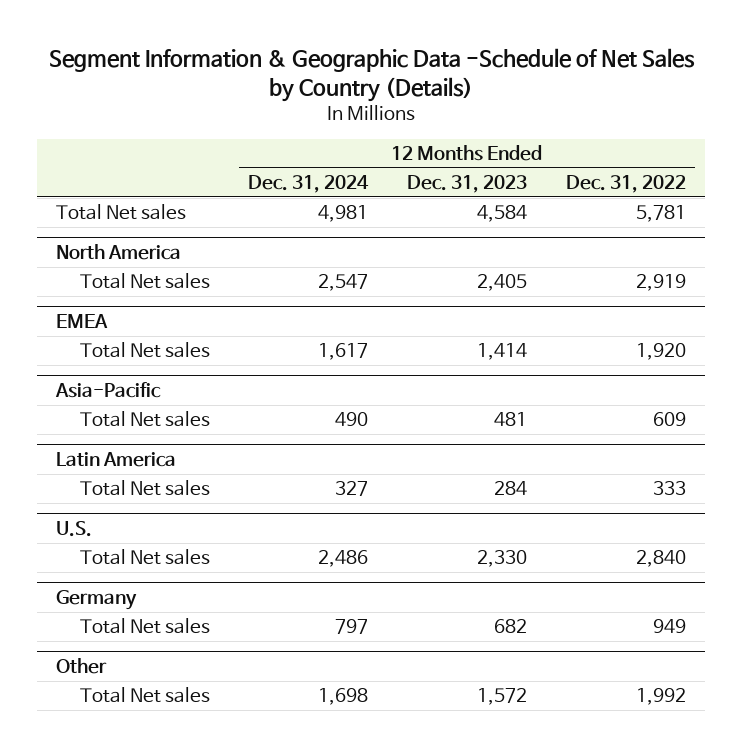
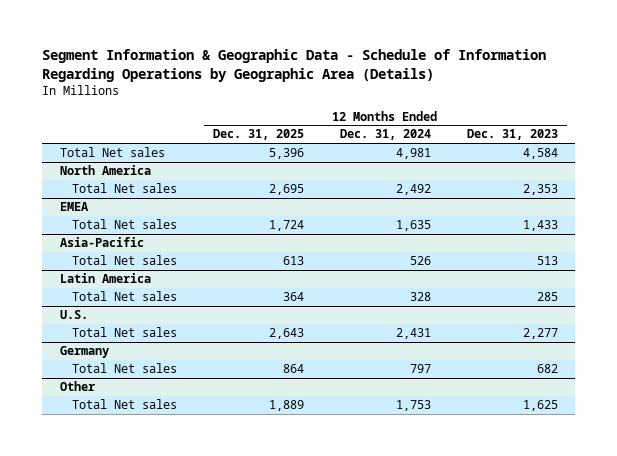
[49,48,696,102] Segment Information & Geographic Data -Schedule of Net Sales by Country (Details) -> [41,49,546,83] Segment Information & Geographic Data - Schedule of Information Regarding Operations by Geographic Area (Details)
[565,175,686,194] Dec. 31, 2022 -> none
none -> [213,129,305,141] Dec. 31, 2025
[318,274,369,292] 2,547 -> [395,184,431,196] 2,492
[477,274,528,292] 2,405 -> [522,184,558,196] 2,353
[318,343,369,361] 1,617 -> [395,220,431,232] 1,635
[477,343,528,361] 1,414 -> [522,220,558,232] 1,433
[335,412,369,427] 490 -> [409,256,431,266] 526
[494,412,528,427] 481 -> [536,256,558,266] 513
[335,481,369,497] 327 -> [409,292,431,302] 328
[494,481,528,496] 284 -> [536,292,558,302] 285
[318,550,369,568] 2,486 -> [395,328,431,340] 2,431
[477,550,528,568] 2,330 -> [522,328,558,340] 2,277
[318,688,369,706] 1,698 -> [395,400,431,412] 1,753
[477,688,528,706] 1,572 -> [522,400,558,412] 1,625

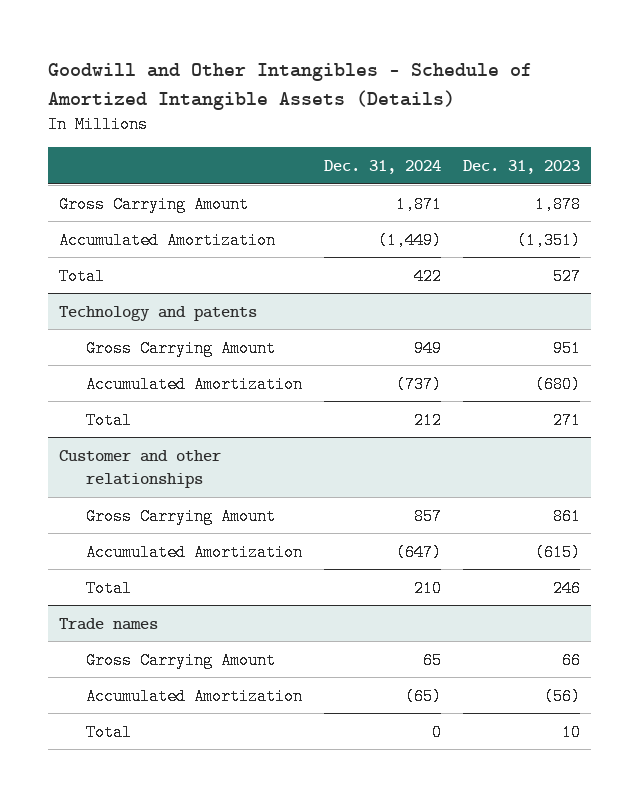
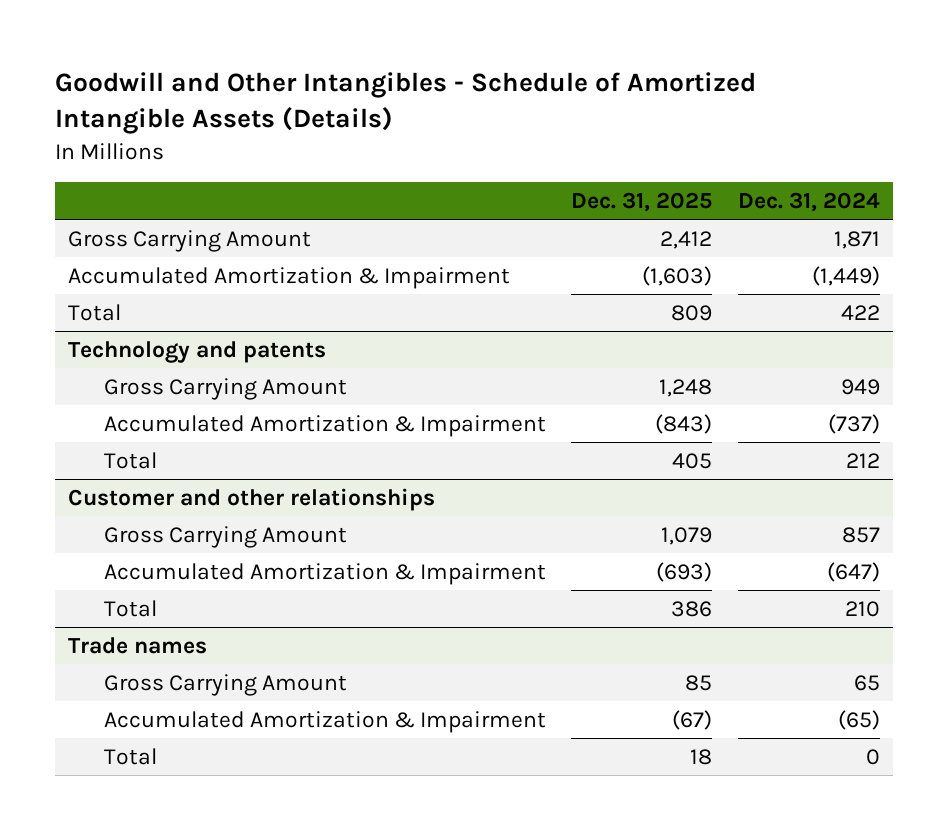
[462,159,580,174] Dec. 31, 2023 -> none
none -> [571,191,713,212] Dec. 31, 2025
[59,231,277,249] Accumulated Amortization -> [68,266,511,289] Accumulated Amortization & Impairment
[86,375,304,393] Accumulated Amortization -> [103,414,546,437] Accumulated Amortization & Impairment
[86,543,304,561] Accumulated Amortization -> [103,562,546,585] Accumulated Amortization & Impairment
[86,687,304,705] Accumulated Amortization -> [103,710,546,733] Accumulated Amortization & Impairment

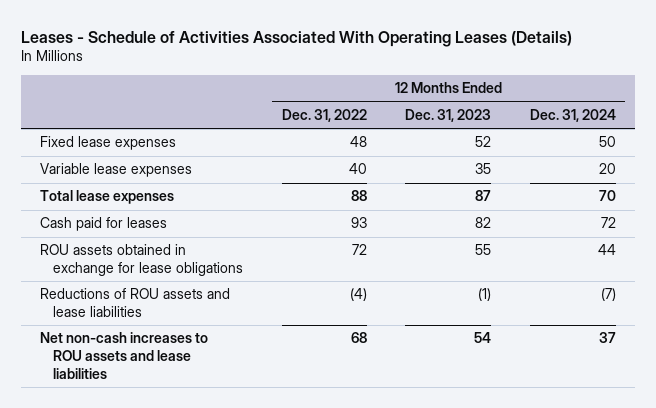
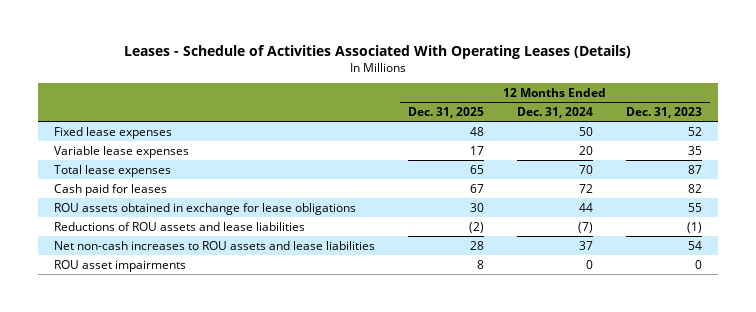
[281,108,367,122] Dec. 31, 2022 -> none
none -> [408,106,485,118] Dec. 31, 2025
none -> [54,259,187,272] ROU asset impairments

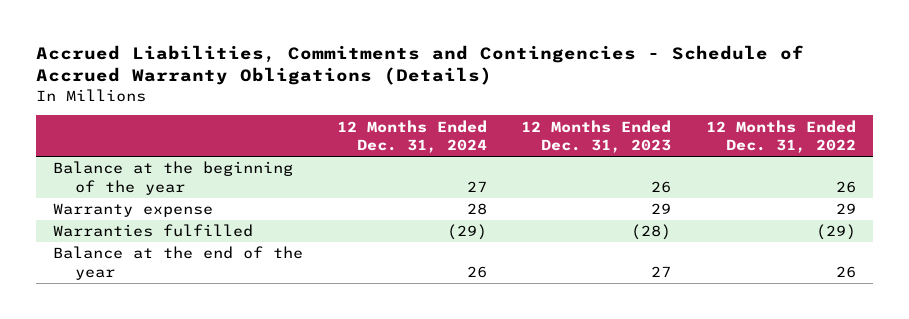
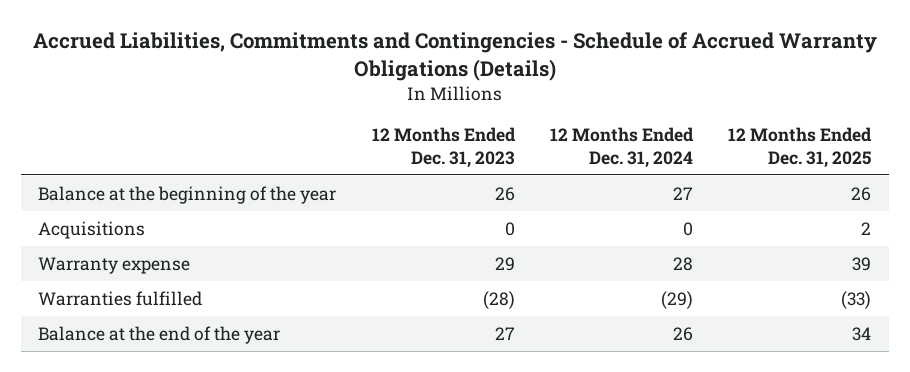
[705,119,856,154] 12 Months Ended Dec. 31, 2022 -> none
none -> [728,127,873,168] 12 Months Ended Dec. 31, 2025
none -> [38,220,146,239] Acquisitions

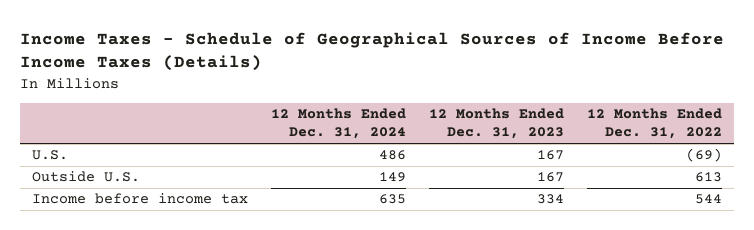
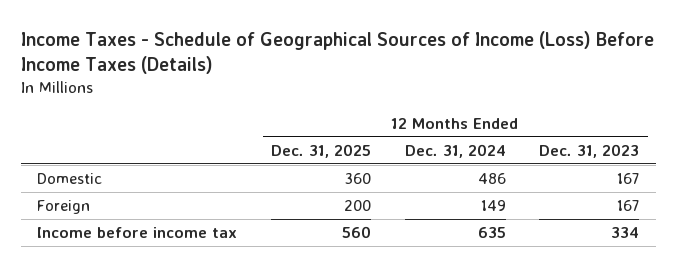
[19,31,724,72] Income Taxes - Schedule of Geographical Sources of Income Before Income Taxes (Details) -> [20,30,654,75] Income Taxes - Schedule of Geographical Sources of Income (Loss) Before Income Taxes (Details)
[587,108,723,140] 12 Months Ended Dec. 31, 2022 -> none
none -> [271,143,372,158] Dec. 31, 2025
[31,150,68,161] U.S. -> [37,173,103,185] Domestic
[31,171,140,183] Outside U.S. -> [37,200,91,215] Foreign

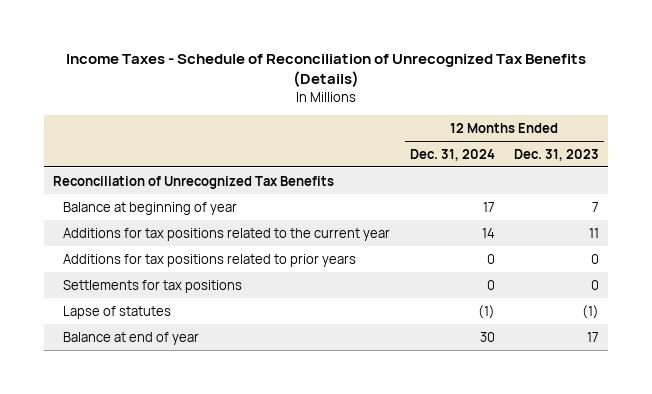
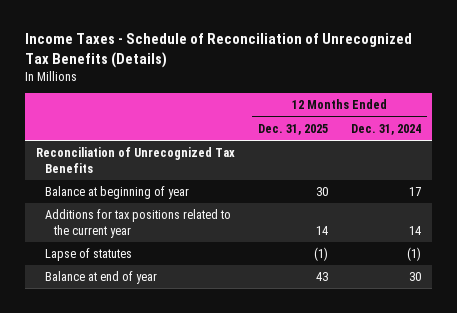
[513,148,599,161] Dec. 31, 2023 -> none
none -> [258,123,329,135] Dec. 31, 2025
[63,253,357,267] Additions for tax positions related to prior years -> none
[63,279,243,293] Settlements for tax positions -> none

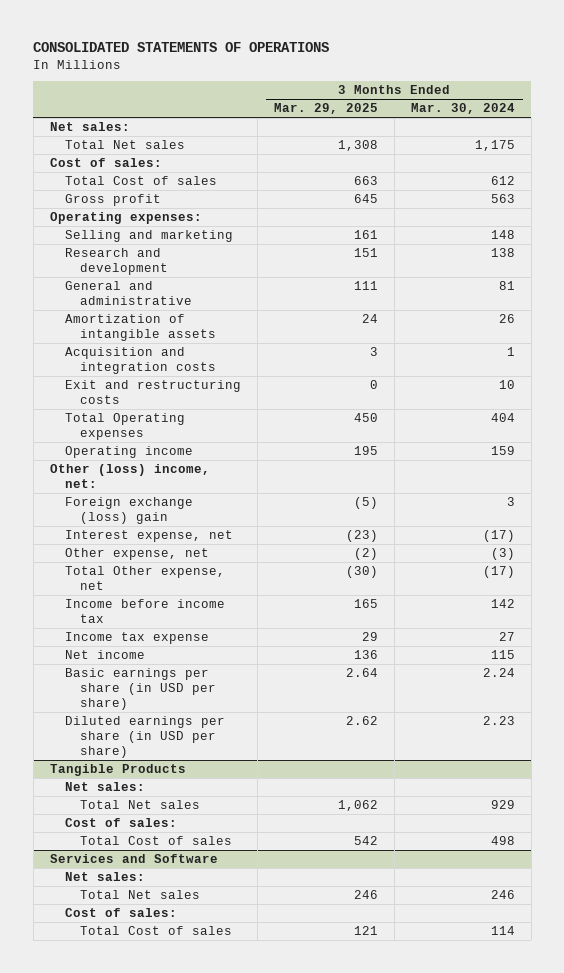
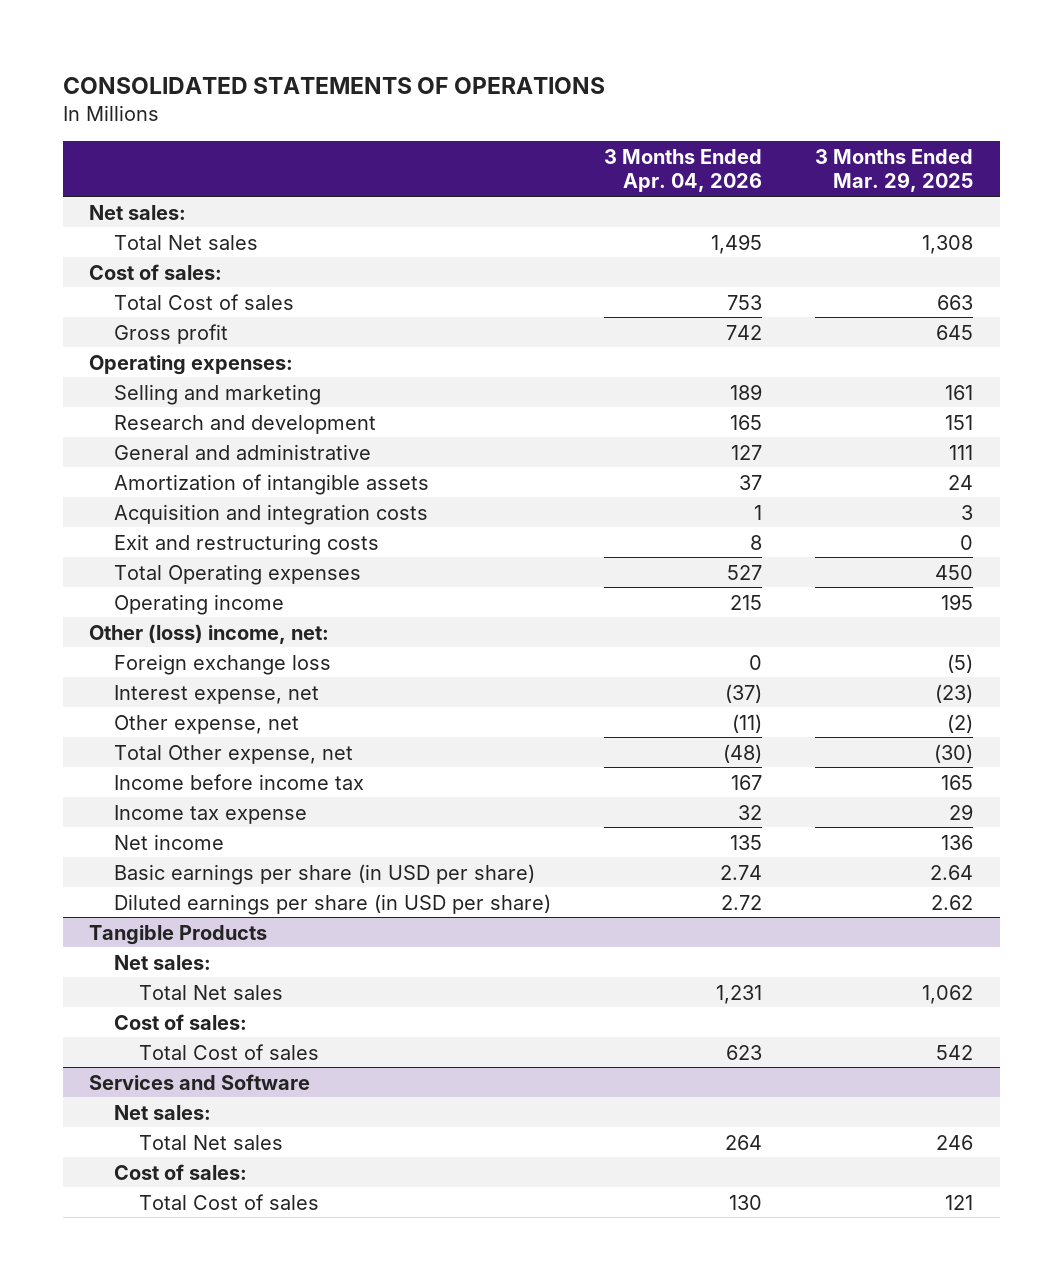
[410,103,515,115] Mar. 30, 2024 -> none
none -> [604,148,763,193] 3 Months Ended Apr. 04, 2026
[65,497,194,524] Foreign exchange (loss) gain -> [114,653,332,675] Foreign exchange loss

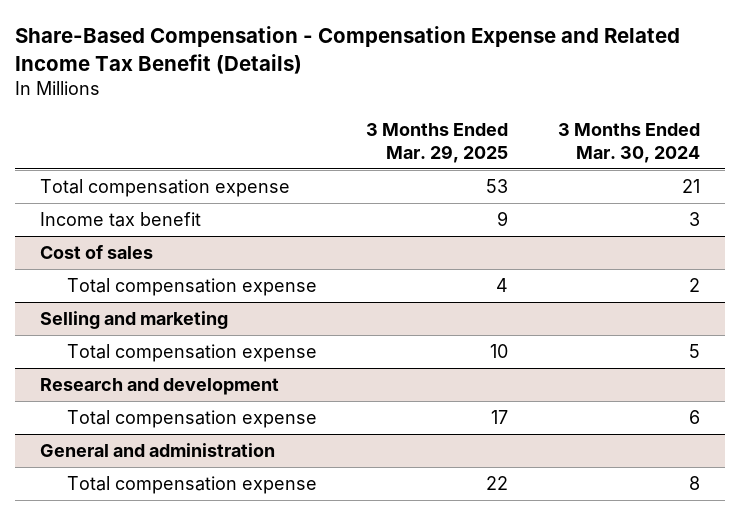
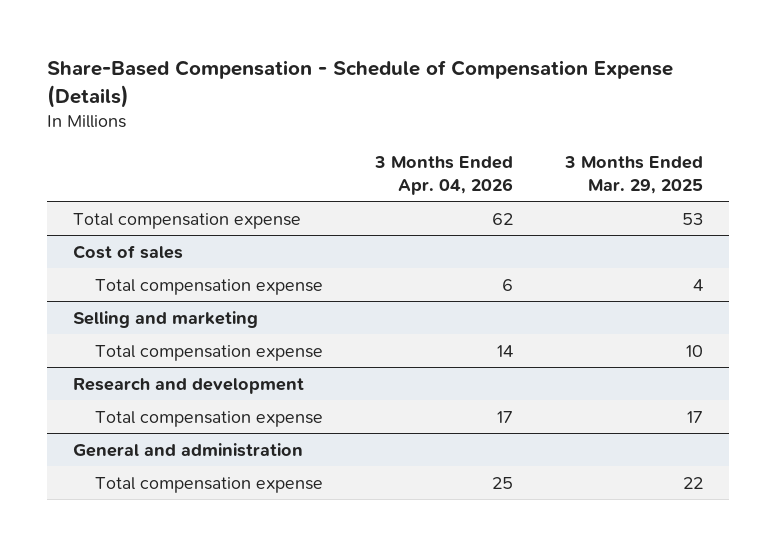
[14,25,680,74] Share-Based Compensation - Compensation Expense and Related Income Tax Benefit (Details) -> [46,59,673,108] Share-Based Compensation - Schedule of Compensation Expense (Details)
[558,122,701,163] 3 Months Ended Mar. 30, 2024 -> none
none -> [373,155,513,195] 3 Months Ended Apr. 04, 2026
[39,212,201,228] Income tax benefit -> none

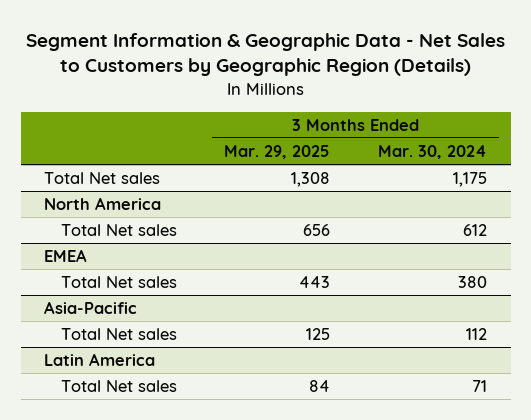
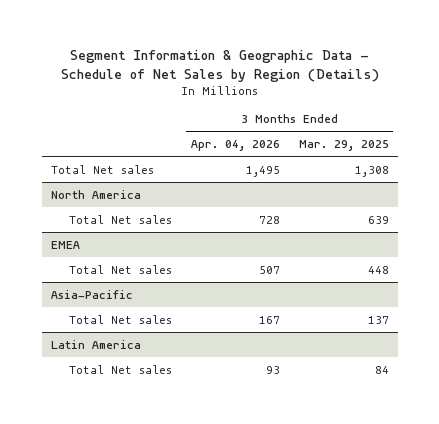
[25,32,505,77] Segment Information & Geographic Data - Net Sales to Customers by Geographic Region (Details) -> [60,50,379,82] Segment Information & Geographic Data - Schedule of Net Sales by Region (Details)
[377,144,487,159] Mar. 30, 2024 -> none
none -> [190,140,280,152] Apr. 04, 2026
[303,224,331,237] 656 -> [367,215,389,224] 639
[299,276,331,289] 443 -> [367,265,389,274] 448
[306,328,331,341] 125 -> [367,315,389,324] 137

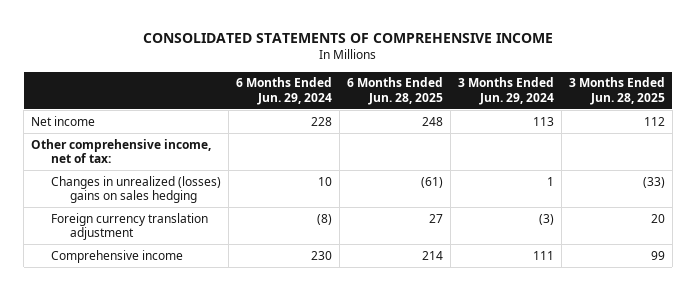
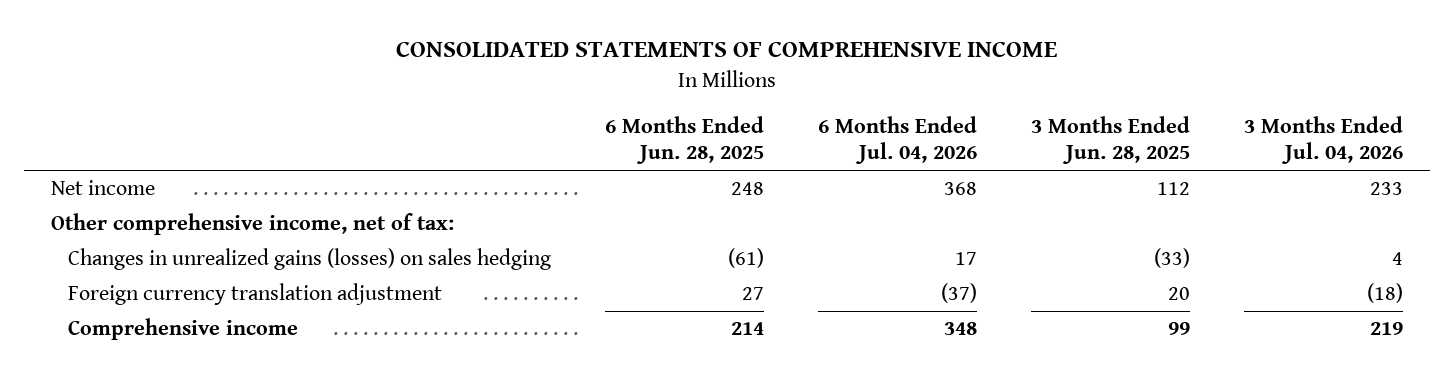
[235,77,332,105] 6 Months Ended Jun. 29, 2024 -> none
[457,77,554,105] 3 Months Ended Jun. 29, 2024 -> none
none -> [818,115,978,165] 6 Months Ended Jul. 04, 2026
none -> [1243,115,1403,165] 3 Months Ended Jul. 04, 2026
[50,175,221,204] Changes in unrealized (losses) gains on sales hedging -> [68,248,552,271] Changes in unrealized gains (losses) on sales hedging

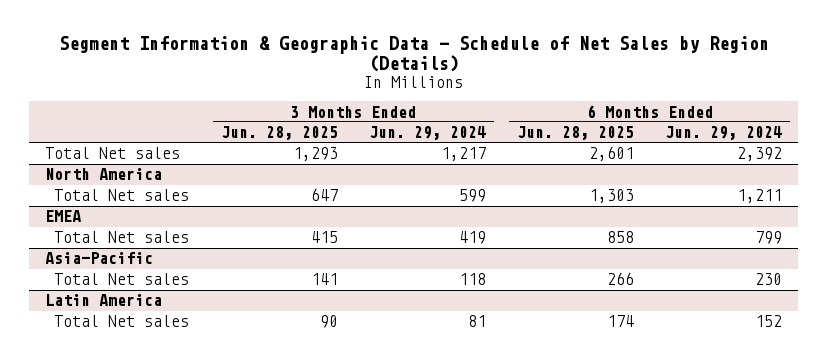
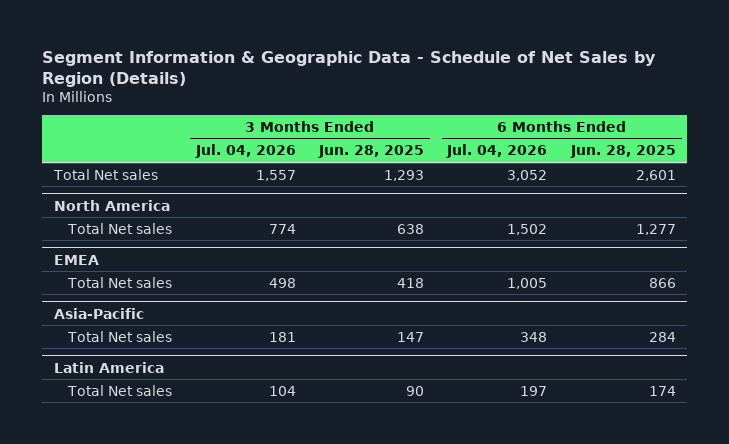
[368,126,486,141] Jun. 29, 2024 -> none
[665,126,783,141] Jun. 29, 2024 -> none
none -> [194,144,296,159] Jul. 04, 2026
none -> [446,144,548,159] Jul. 04, 2026
[310,188,338,202] 647 -> [397,223,425,234] 638
[588,189,634,204] 1,303 -> [635,223,676,235] 1,277
[310,231,338,244] 415 -> [397,277,425,288] 418
[606,231,634,244] 858 -> [648,277,676,288] 866
[310,273,338,286] 141 -> [397,331,425,342] 147
[606,272,634,286] 266 -> [648,331,676,342] 284

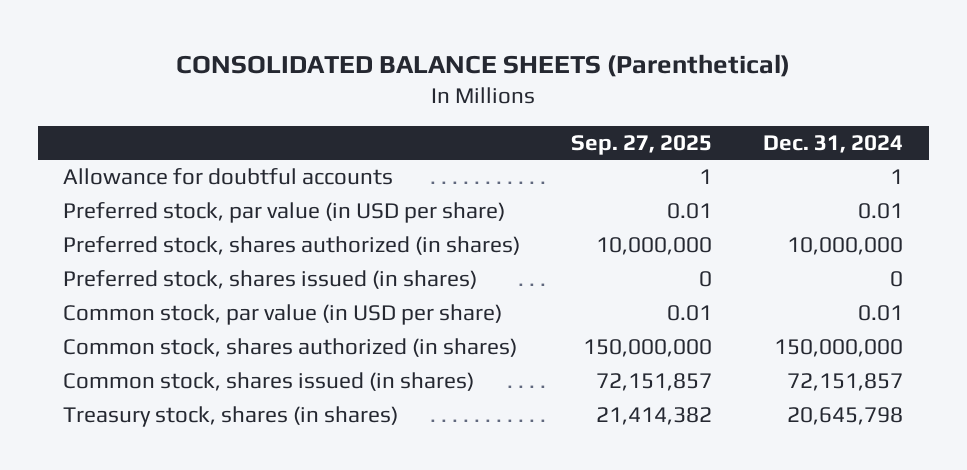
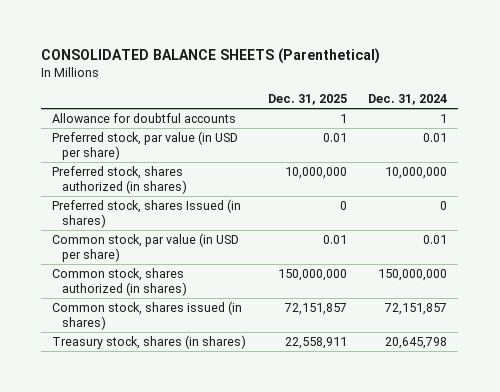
[571,135,713,156] Sep. 27, 2025 -> none
none -> [267,94,347,106] Dec. 31, 2025
[63,270,478,290] Preferred stock, shares issued (in shares) -> [52,198,242,228] Preferred stock, shares Issued (in shares)

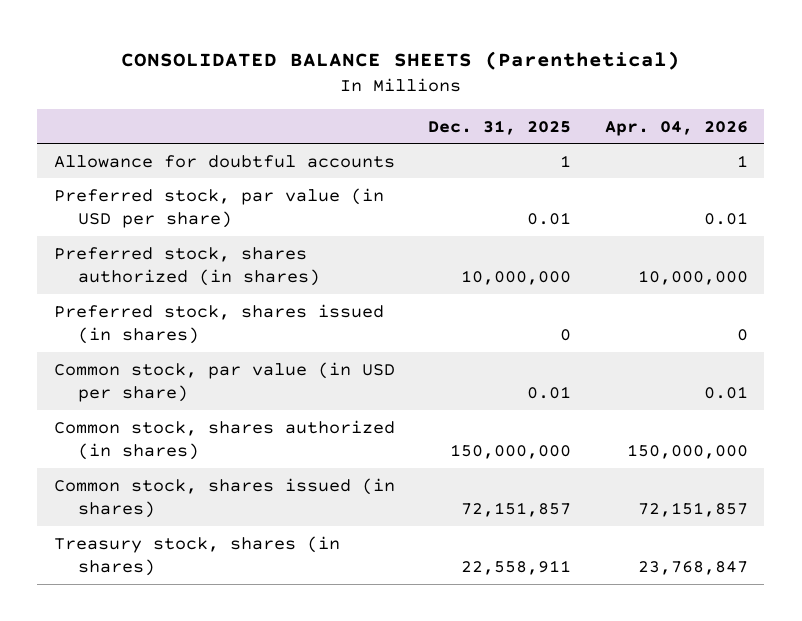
[368,94,448,106] Dec. 31, 2024 -> none
none -> [604,120,748,136] Apr. 04, 2026
[52,198,242,228] Preferred stock, shares Issued (in shares) -> [53,303,384,344] Preferred stock, shares issued (in shares)

